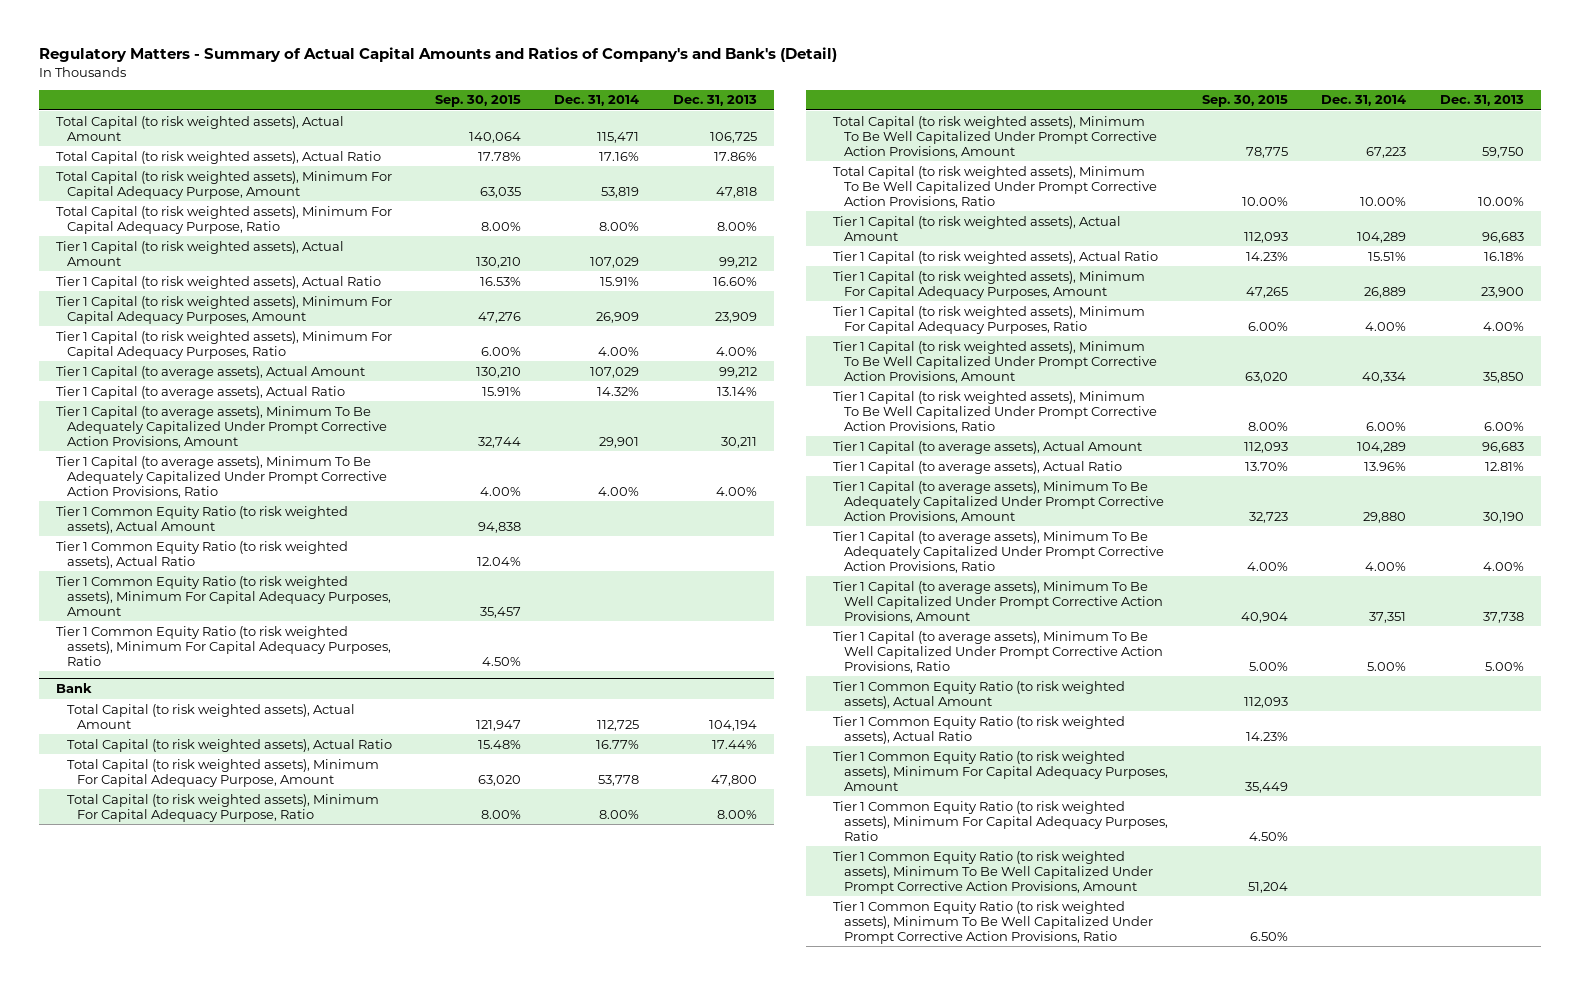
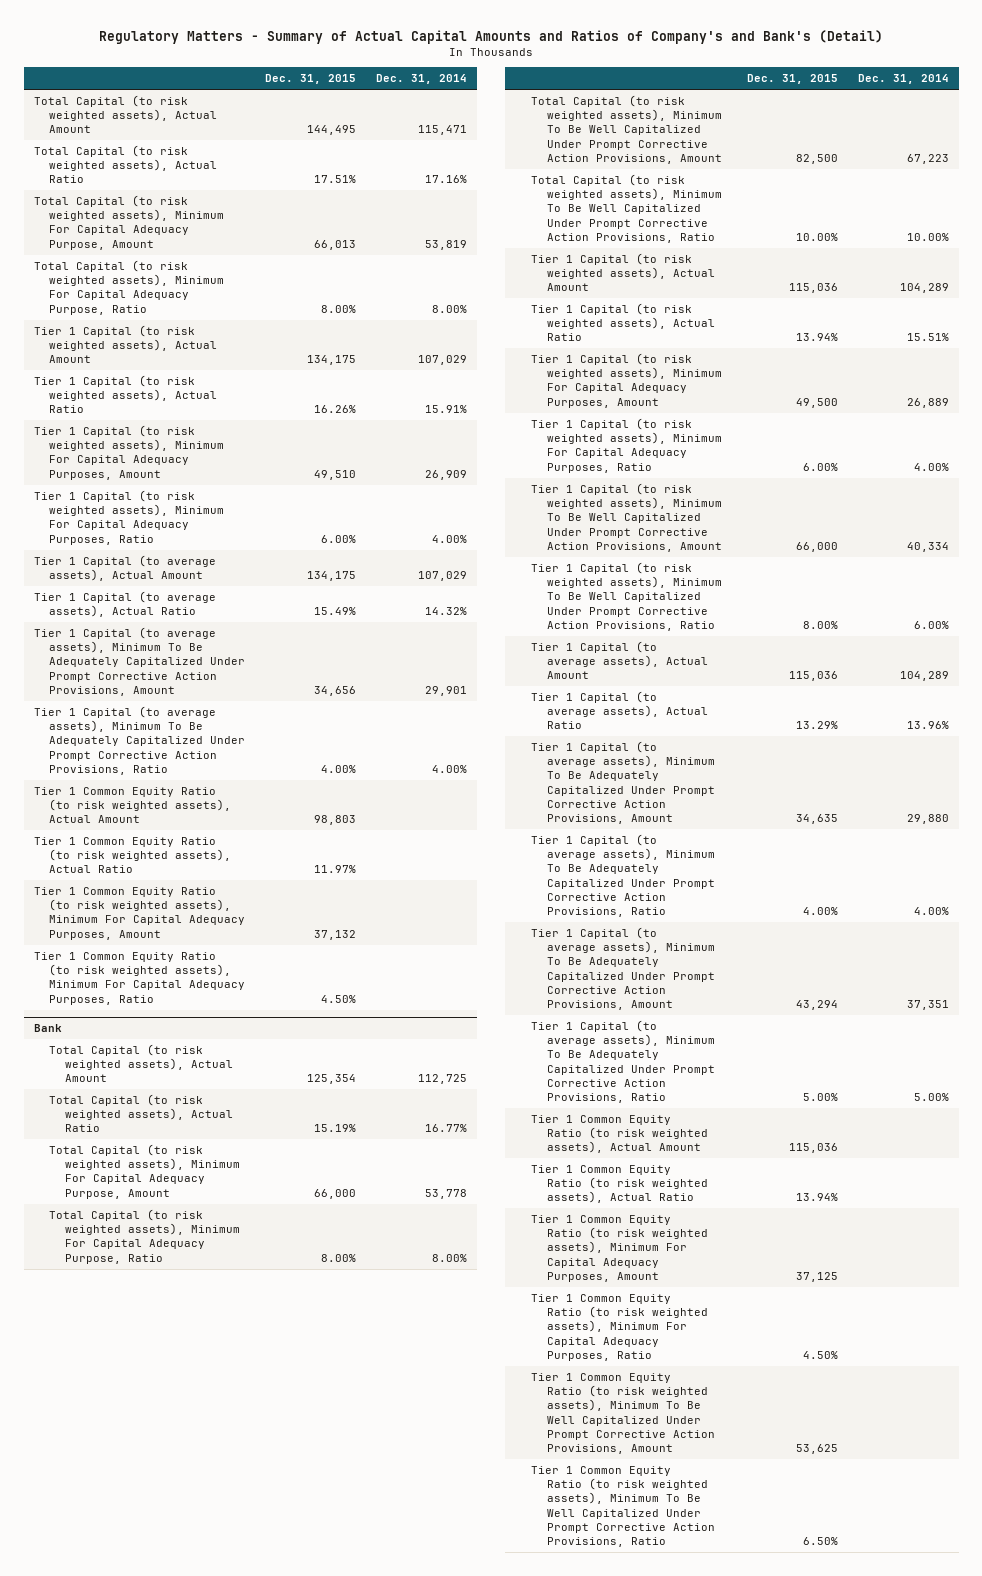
[434,95,521,108] Sep. 30, 2015 -> none
[673,95,758,107] Dec. 31, 2013 -> none
none -> [265,74,357,85] Dec. 31, 2015
[833,580,1163,623] Tier 1 Capital (to average assets), Minimum To Be Well Capitalized Under Prompt Corrective Action Provisions, Amount -> [530,927,715,1010] Tier 1 Capital (to average assets), Minimum To Be Adequately Capitalized Under Prompt Corrective Action Provisions, Amount
[833,630,1163,673] Tier 1 Capital (to average assets), Minimum To Be Well Capitalized Under Prompt Corrective Action Provisions, Ratio -> [530,1020,715,1103] Tier 1 Capital (to average assets), Minimum To Be Adequately Capitalized Under Prompt Corrective Action Provisions, Ratio

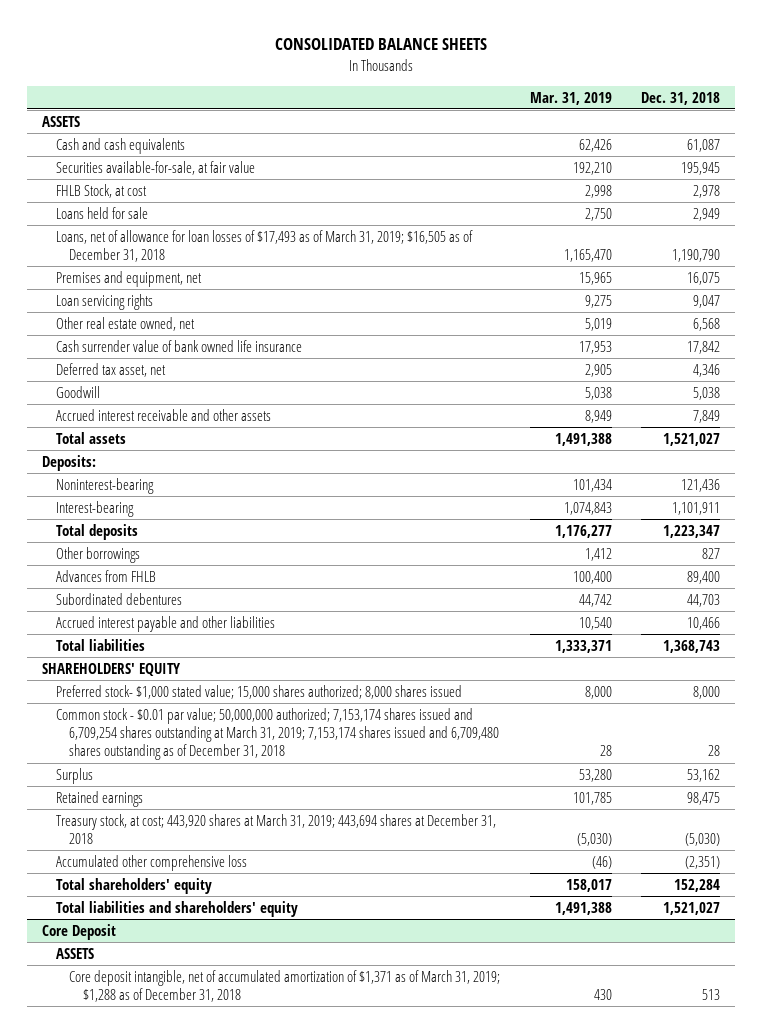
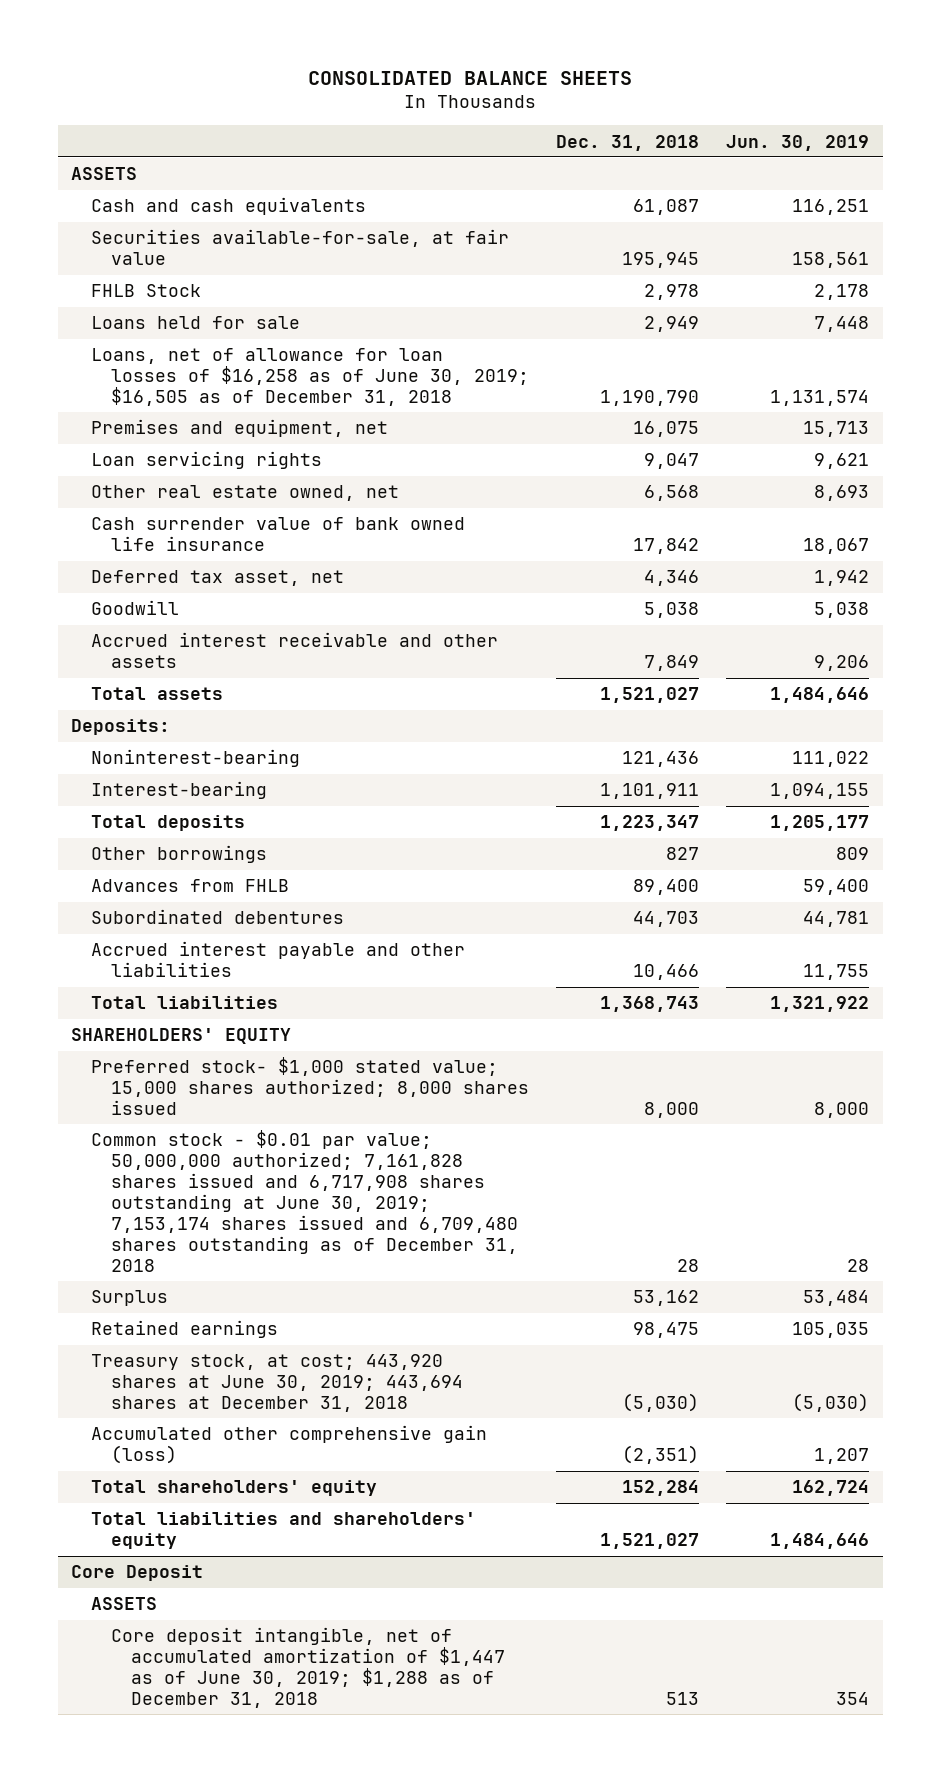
[529,91,612,105] Mar. 31, 2019 -> none
none -> [726,134,870,151] Jun. 30, 2019
[55,183,147,198] FHLB Stock, at cost -> [91,284,202,298] FHLB Stock
[55,229,473,263] Loans, net of allowance for loan losses of $17,493 as of March 31, 2019; $16,505 as of December 31, 2018 -> [91,348,530,407] Loans, net of allowance for loan losses of $16,258 as of June 30, 2019; $16,505 as of December 31, 2018
[55,707,500,761] Common stock - $0.01 par value; 50,000,000 authorized; 7,153,174 shares issued and 6,709,254 shares outstanding at March 31, 2019; 7,153,174 shares issued and 6,709,480 shares outstanding as of December 31, 2018 -> [91,1130,519,1272] Common stock - $0.01 par value; 50,000,000 authorized; 7,161,828 shares issued and 6,717,908 shares outstanding at June 30, 2019; 7,153,174 shares issued and 6,709,480 shares outstanding as of December 31, 2018
[55,813,496,845] Treasury stock, at cost; 443,920 shares at March 31, 2019; 443,694 shares at December 31, 2018 -> [91,1354,464,1413] Treasury stock, at cost; 443,920 shares at June 30, 2019; 443,694 shares at December 31, 2018
[55,854,247,871] Accumulated other comprehensive loss -> [91,1425,488,1465] Accumulated other comprehensive gain (loss)
[69,969,501,1003] Core deposit intangible, net of accumulated amortization of $1,371 as of March 31, 2019; $1,288 as of December 31, 2018 -> [111,1627,506,1709] Core deposit intangible, net of accumulated amortization of $1,447 as of June 30, 2019; $1,288 as of December 31, 2018

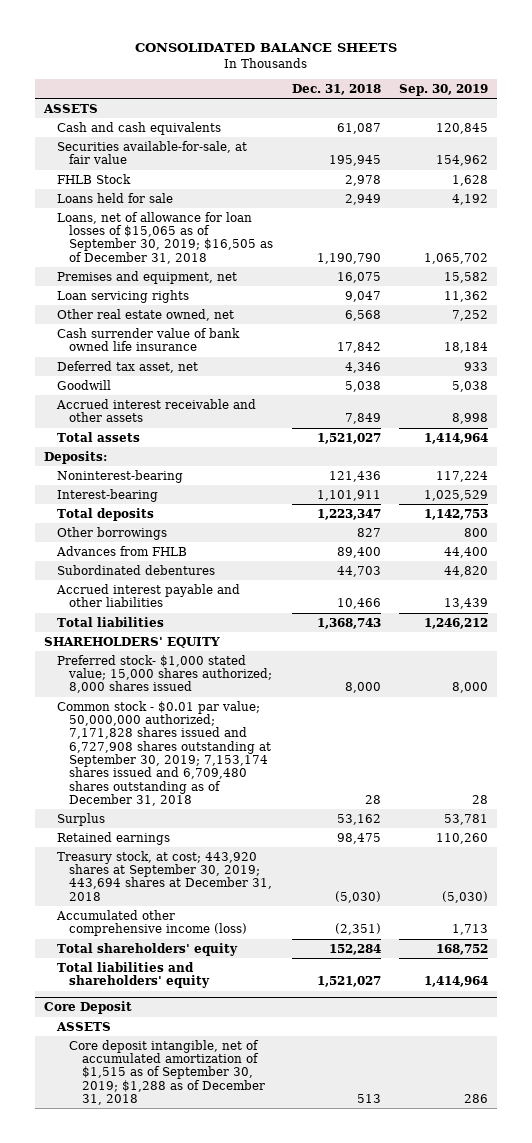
[726,134,870,151] Jun. 30, 2019 -> none
none -> [399,83,489,96] Sep. 30, 2019
[91,348,530,407] Loans, net of allowance for loan losses of $16,258 as of June 30, 2019; $16,505 as of December 31, 2018 -> [56,211,274,264] Loans, net of allowance for loan losses of $15,065 as of September 30, 2019; $16,505 as of December 31, 2018
[91,1130,519,1272] Common stock - $0.01 par value; 50,000,000 authorized; 7,161,828 shares issued and 6,717,908 shares outstanding at June 30, 2019; 7,153,174 shares issued and 6,709,480 shares outstanding as of December 31, 2018 -> [56,700,272,806] Common stock - $0.01 par value; 50,000,000 authorized; 7,171,828 shares issued and 6,727,908 shares outstanding at September 30, 2019; 7,153,174 shares issued and 6,709,480 shares outstanding as of December 31, 2018
[91,1354,464,1413] Treasury stock, at cost; 443,920 shares at June 30, 2019; 443,694 shares at December 31, 2018 -> [56,850,273,901] Treasury stock, at cost; 443,920 shares at September 30, 2019; 443,694 shares at December 31, 2018
[91,1425,488,1465] Accumulated other comprehensive gain (loss) -> [55,909,248,937] Accumulated other comprehensive income (loss)
[111,1627,506,1709] Core deposit intangible, net of accumulated amortization of $1,447 as of June 30, 2019; $1,288 as of December 31, 2018 -> [69,1039,266,1106] Core deposit intangible, net of accumulated amortization of $1,515 as of September 30, 2019; $1,288 as of December 31, 2018

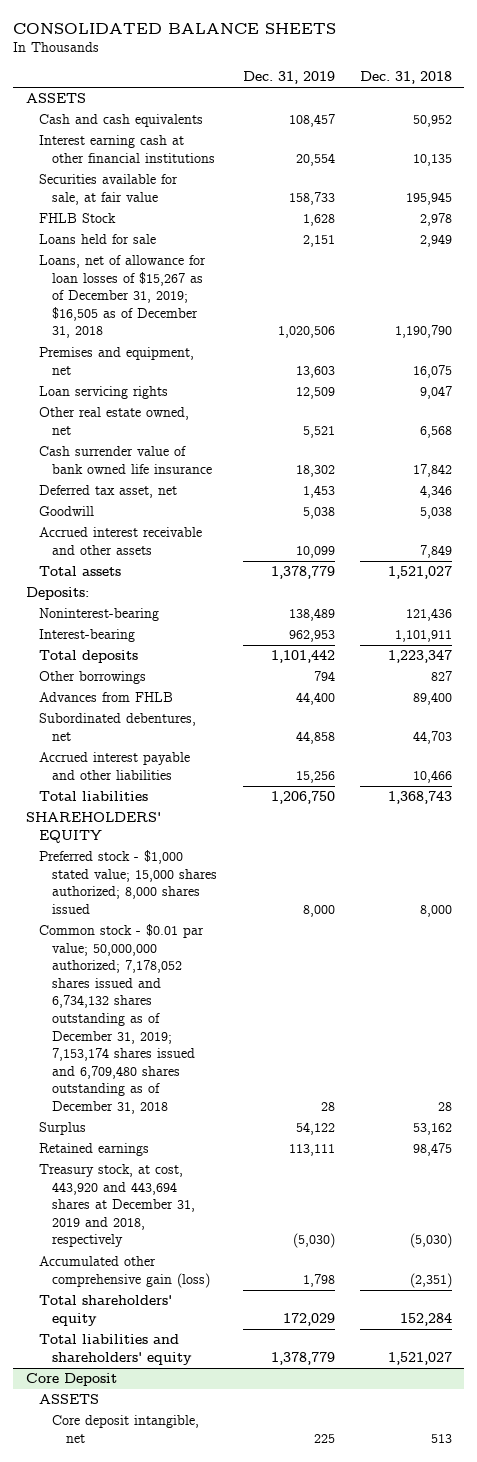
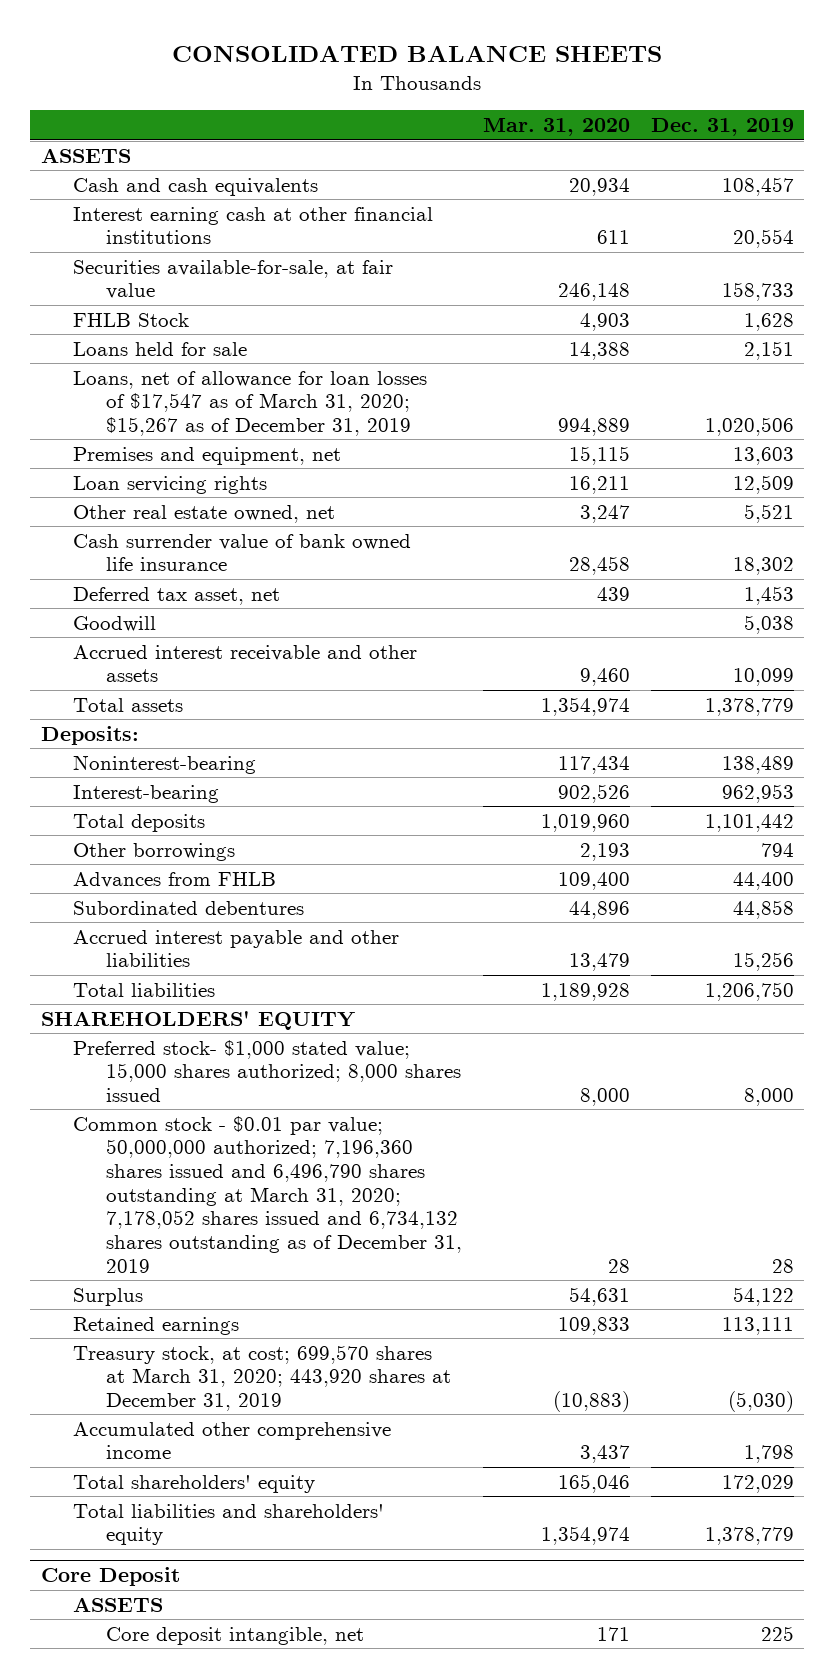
[359,71,452,85] Dec. 31, 2018 -> none
none -> [482,118,630,137] Mar. 31, 2020
[39,174,179,205] Securities available for sale, at fair value -> [73,259,394,300] Securities available-for-sale, at fair value
[39,255,207,339] Loans, net of allowance for loan losses of $15,267 as of December 31, 2019; $16,505 as of December 31, 2018 -> [73,370,428,437] Loans, net of allowance for loan losses of $17,547 as of March 31, 2020; $15,267 as of December 31, 2019
[39,713,197,741] Subordinated debentures, net -> [73,900,305,915] Subordinated debentures
[39,850,218,914] Preferred stock - $1,000 stated value; 15,000 shares authorized; 8,000 shares issued -> [73,1039,461,1103] Preferred stock- $1,000 stated value; 15,000 shares authorized; 8,000 shares issued
[39,924,205,1114] Common stock - $0.01 par value; 50,000,000 authorized; 7,178,052 shares issued and 6,734,132 shares outstanding as of December 31, 2019; 7,153,174 shares issued and 6,709,480 shares outstanding as of December 31, 2018 -> [73,1115,462,1273] Common stock - $0.01 par value; 50,000,000 authorized; 7,196,360 shares issued and 6,496,790 shares outstanding at March 31, 2020; 7,178,052 shares issued and 6,734,132 shares outstanding as of December 31, 2019
[39,1164,196,1248] Treasury stock, at cost, 443,920 and 443,694 shares at December 31, 2019 and 2018, respectively -> [73,1344,451,1412] Treasury stock, at cost; 699,570 shares at March 31, 2020; 443,920 shares at December 31, 2019
[39,1256,211,1288] Accumulated other comprehensive gain (loss) -> [73,1421,392,1460] Accumulated other comprehensive income

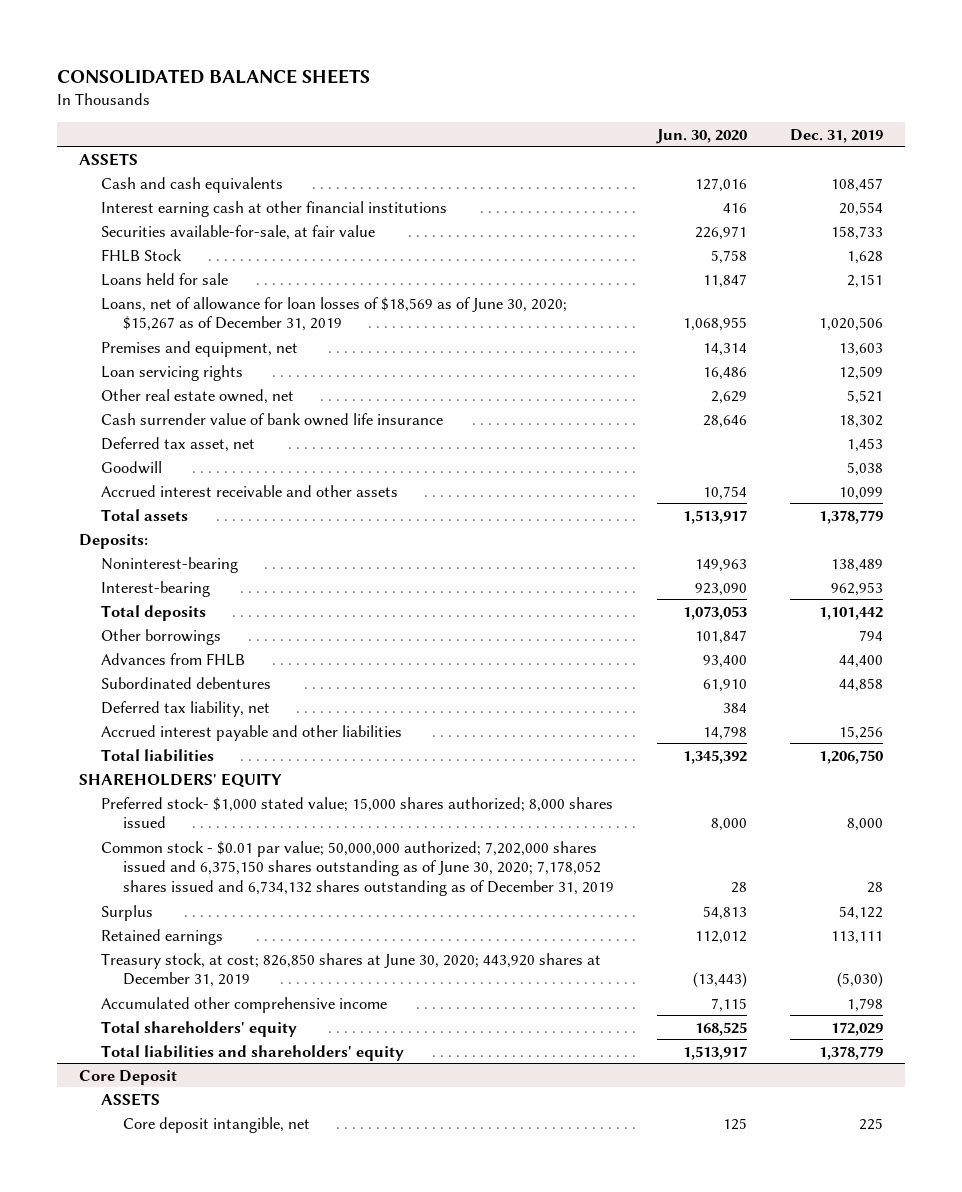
[482,118,630,137] Mar. 31, 2020 -> none
none -> [656,128,748,144] Jun. 30, 2020
[73,370,428,437] Loans, net of allowance for loan losses of $17,547 as of March 31, 2020; $15,267 as of December 31, 2019 -> [100,296,567,332] Loans, net of allowance for loan losses of $18,569 as of June 30, 2020; $15,267 as of December 31, 2019
none -> [100,700,270,717] Deferred tax liability, net
[73,1115,462,1273] Common stock - $0.01 par value; 50,000,000 authorized; 7,196,360 shares issued and 6,496,790 shares outstanding at March 31, 2020; 7,178,052 shares issued and 6,734,132 shares outstanding as of December 31, 2019 -> [100,840,615,896] Common stock - $0.01 par value; 50,000,000 authorized; 7,202,000 shares issued and 6,375,150 shares outstanding as of June 30, 2020; 7,178,052 shares issued and 6,734,132 shares outstanding as of December 31, 2019
[73,1344,451,1412] Treasury stock, at cost; 699,570 shares at March 31, 2020; 443,920 shares at December 31, 2019 -> [100,952,601,988] Treasury stock, at cost; 826,850 shares at June 30, 2020; 443,920 shares at December 31, 2019

